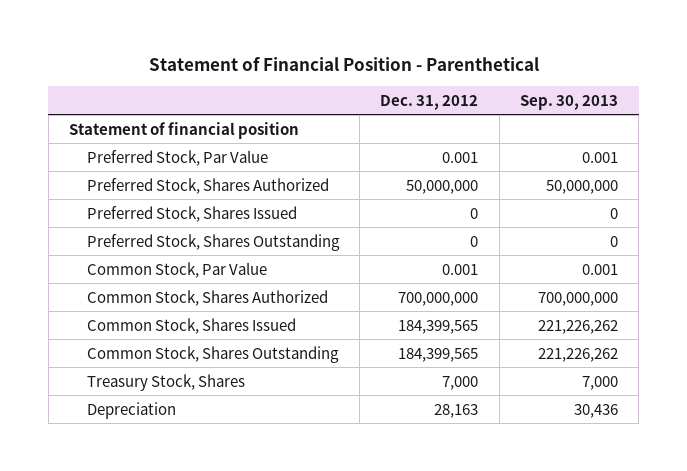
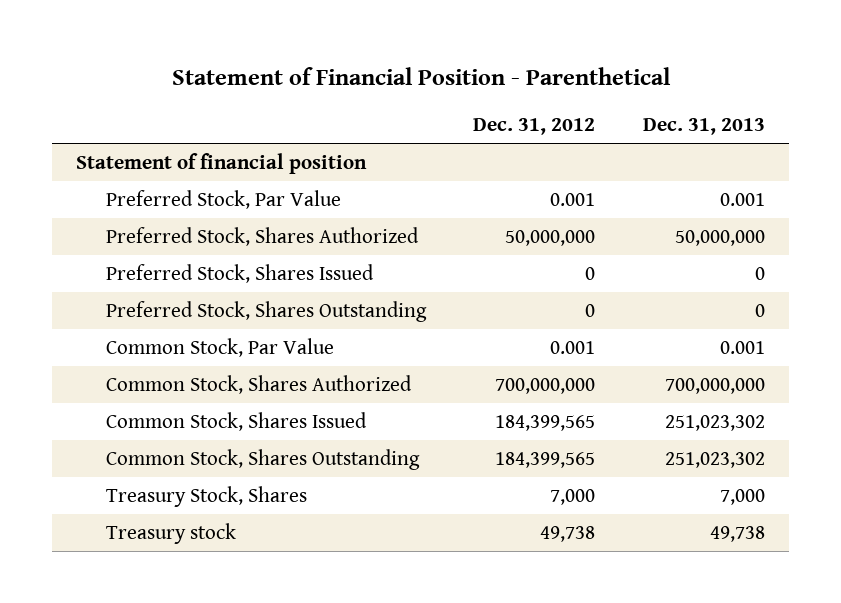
[519,94,618,110] Sep. 30, 2013 -> none
none -> [643,118,766,136] Dec. 31, 2013
[86,401,176,419] Depreciation -> none
none -> [105,523,236,545] Treasury stock

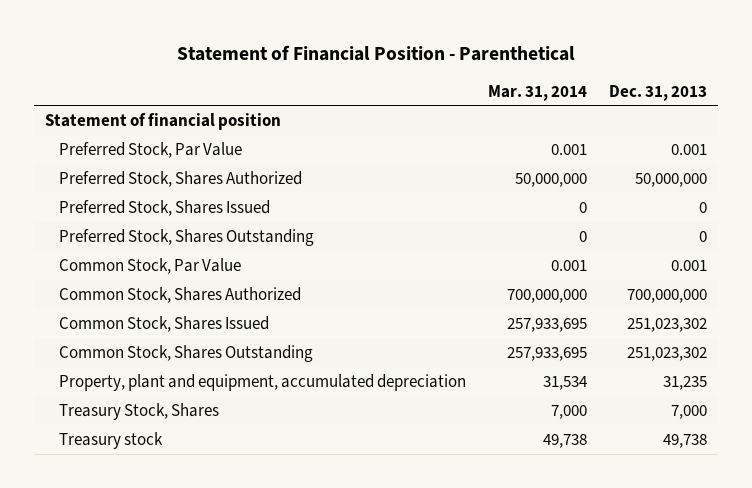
[473,118,596,136] Dec. 31, 2012 -> none
none -> [488,84,588,101] Mar. 31, 2014
none -> [59,373,467,391] Property, plant and equipment, accumulated depreciation

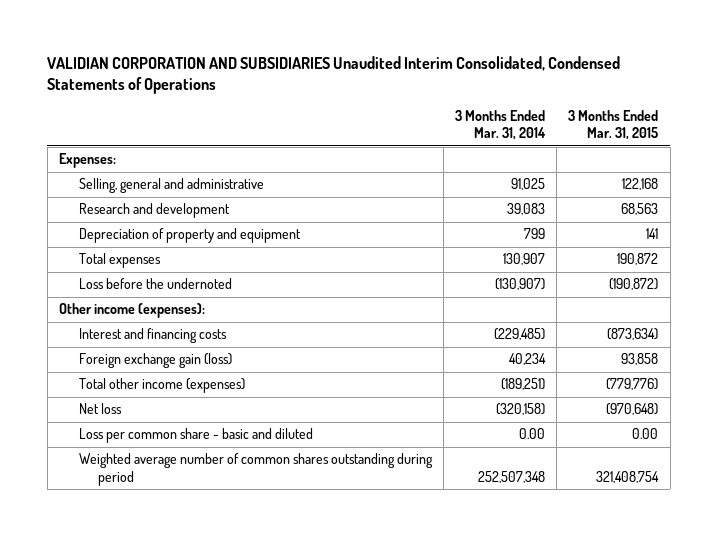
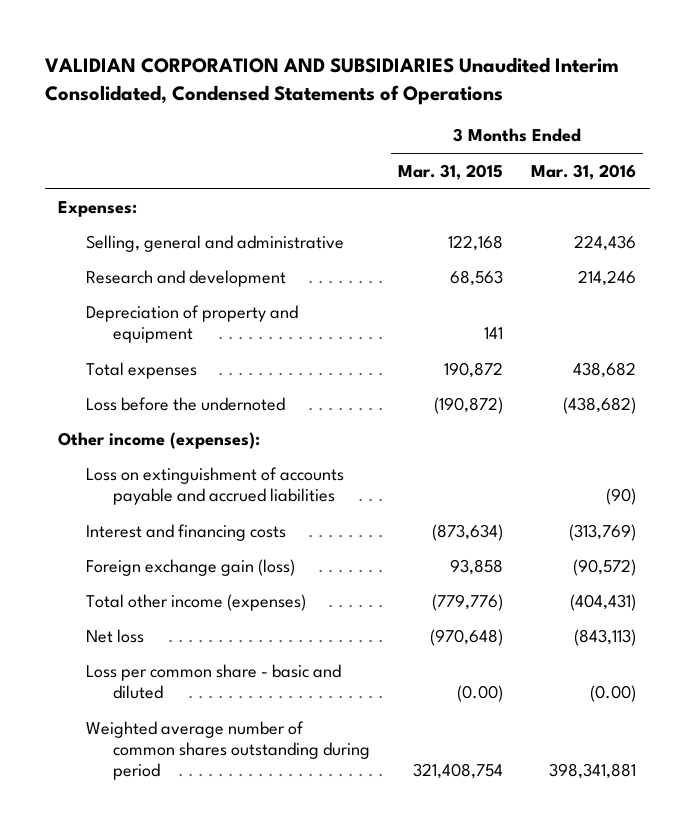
[454,110,546,141] 3 Months Ended Mar. 31, 2014 -> none
none -> [530,163,636,180] Mar. 31, 2016
none -> [85,466,344,505] Loss on extinguishment of accounts payable and accrued liabilities
[632,428,659,440] 0.00 -> [456,684,503,702] (0.00)

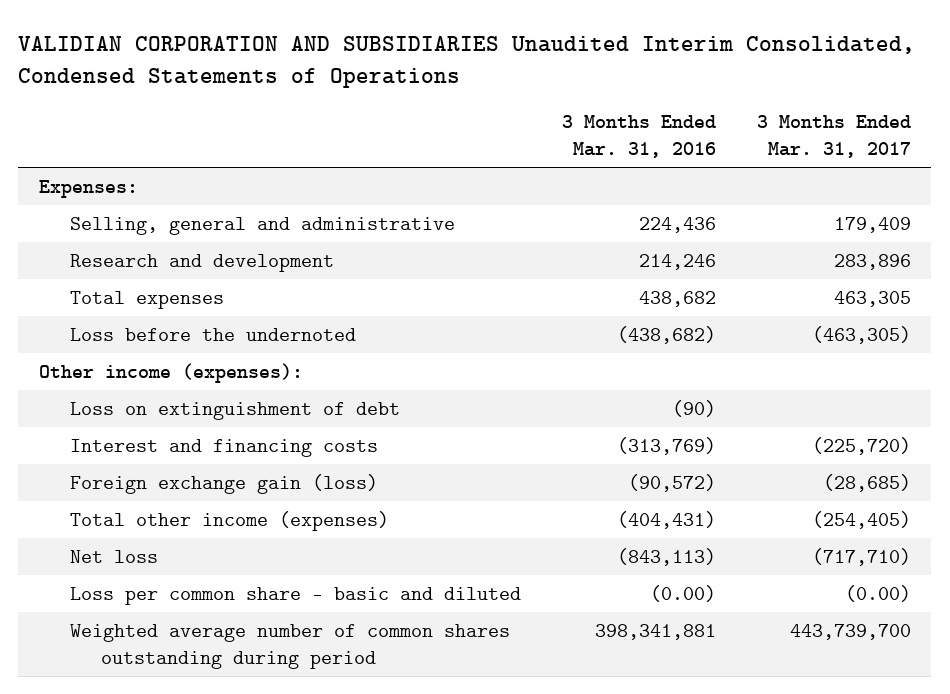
[397,163,503,180] Mar. 31, 2015 -> none
none -> [756,115,911,159] 3 Months Ended Mar. 31, 2017
[85,304,298,343] Depreciation of property and equipment -> none
[85,466,344,505] Loss on extinguishment of accounts payable and accrued liabilities -> [69,401,400,420] Loss on extinguishment of debt

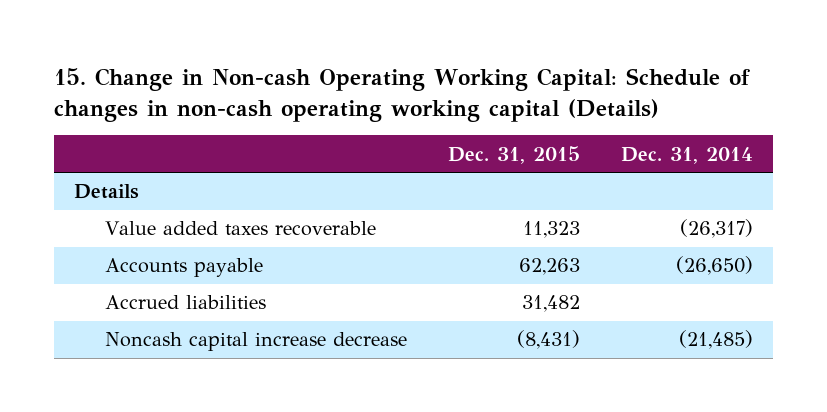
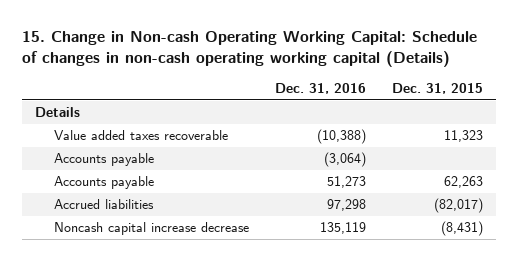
[620,146,753,164] Dec. 31, 2014 -> none
none -> [274,83,366,95] Dec. 31, 2016
none -> [53,153,154,167] Accounts payable
[521,295,580,313] 31,482 -> [433,198,483,214] (82,017)

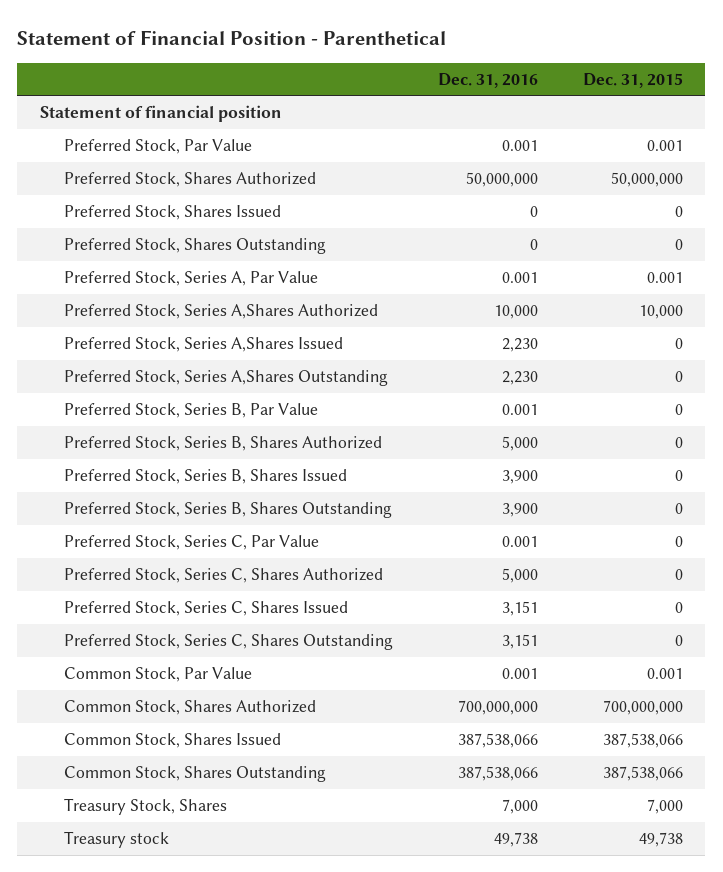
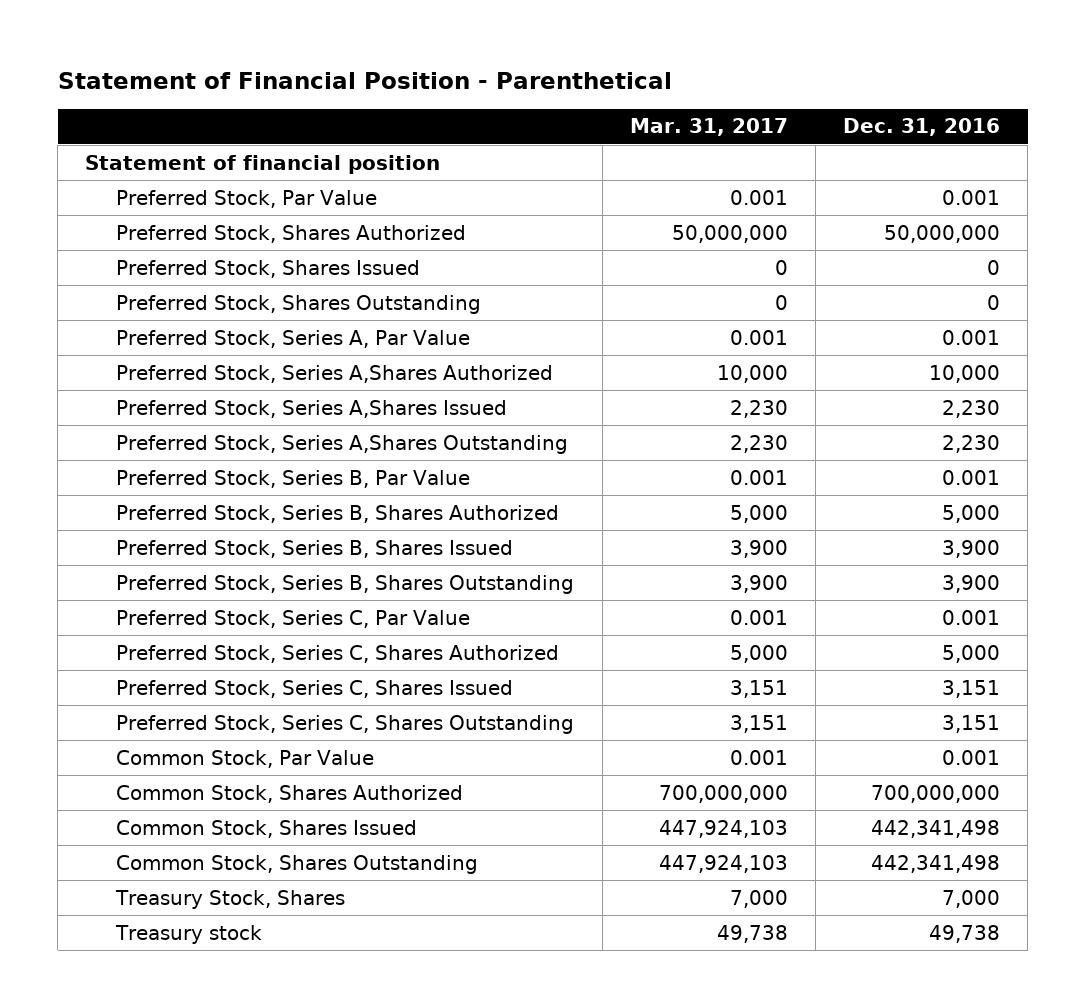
[583,72,684,88] Dec. 31, 2015 -> none
none -> [629,118,788,137] Mar. 31, 2017
[458,733,539,749] 387,538,066 -> [871,819,1001,838] 442,341,498
[458,766,539,782] 387,538,066 -> [871,854,1001,873] 442,341,498

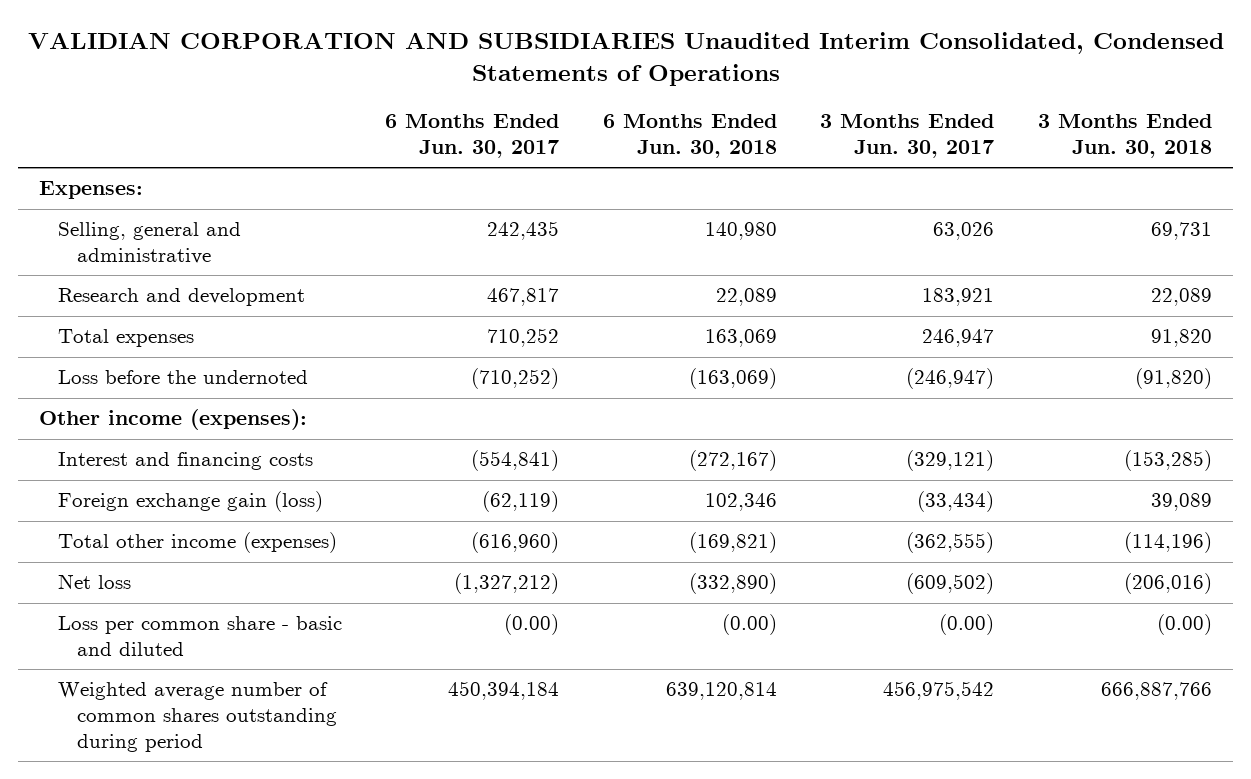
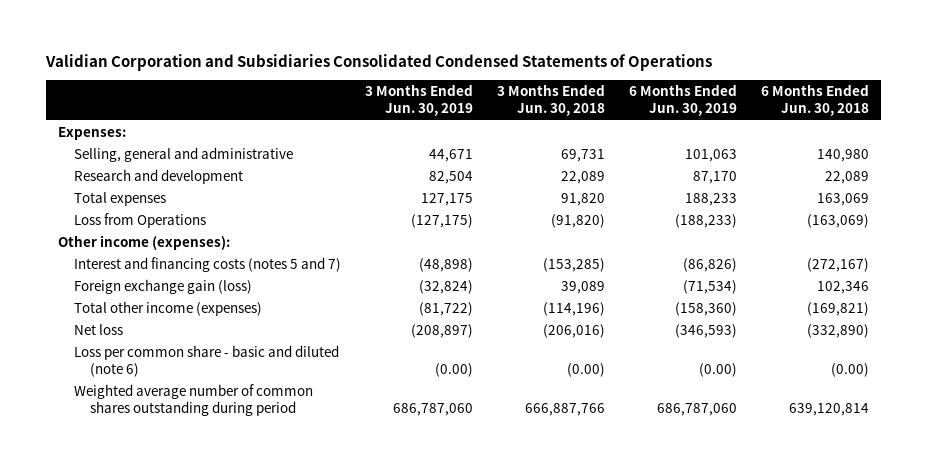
[27,32,1224,86] VALIDIAN CORPORATION AND SUBSIDIARIES Unaudited Interim Consolidated, Condensed Statements of Operations -> [45,53,713,71] Validian Corporation and Subsidiaries Consolidated Condensed Statements of Operations
[385,114,560,158] 6 Months Ended Jun. 30, 2017 -> none
[820,114,995,158] 3 Months Ended Jun. 30, 2017 -> none
none -> [365,84,474,117] 3 Months Ended Jun. 30, 2019
none -> [629,84,738,117] 6 Months Ended Jun. 30, 2019
[58,370,309,385] Loss before the undernoted -> [74,213,207,229] Loss from Operations
[58,452,314,471] Interest and financing costs -> [74,257,342,273] Interest and financing costs (notes 5 and 7)
[58,616,343,657] Loss per common share - basic and diluted -> [74,345,340,378] Loss per common share - basic and diluted (note 6)

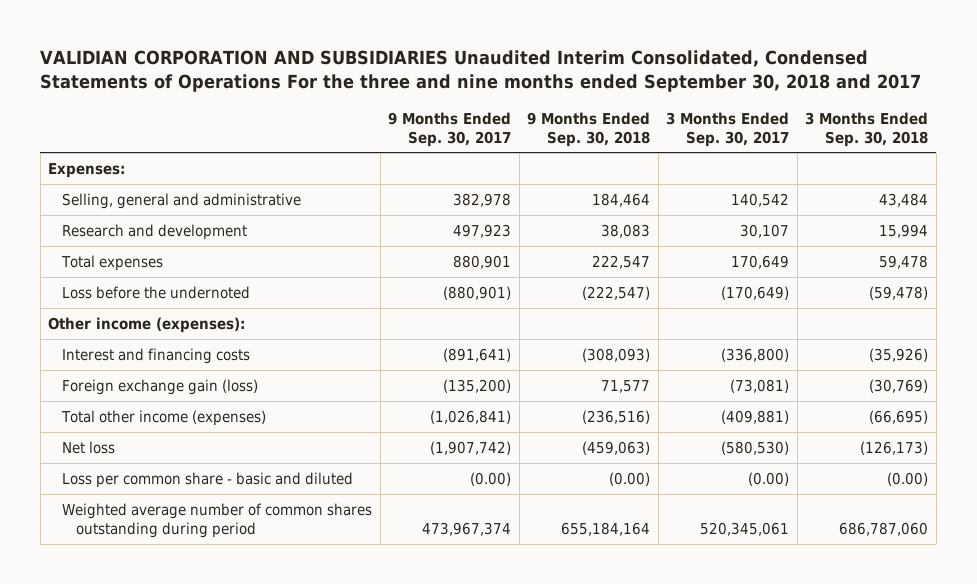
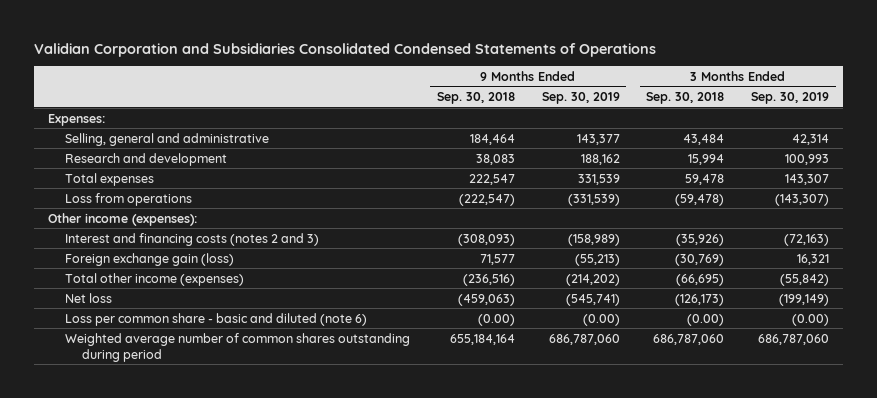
[40,50,922,92] VALIDIAN CORPORATION AND SUBSIDIARIES Unaudited Interim Consolidated, Condensed Statements of Operations For the three and nine months ended September 30, 2018 and 2017 -> [34,42,657,57] Validian Corporation and Subsidiaries Consolidated Condensed Statements of Operations
[388,111,512,147] 9 Months Ended Sep. 30, 2017 -> none
[666,111,790,147] 3 Months Ended Sep. 30, 2017 -> none
none -> [541,92,620,105] Sep. 30, 2019
none -> [751,92,830,105] Sep. 30, 2019
[62,285,251,299] Loss before the undernoted -> [64,192,192,206] Loss from operations
[62,347,251,364] Interest and financing costs -> [64,232,319,246] Interest and financing costs (notes 2 and 3)
[62,471,354,488] Loss per common share - basic and diluted -> [64,312,367,326] Loss per common share - basic and diluted (note 6)

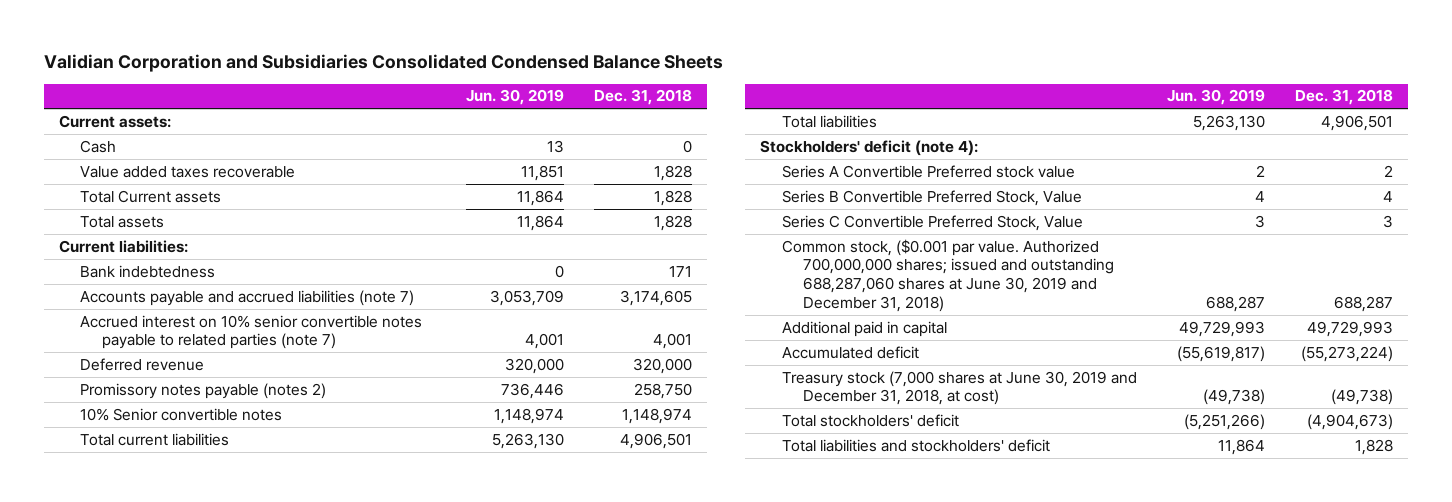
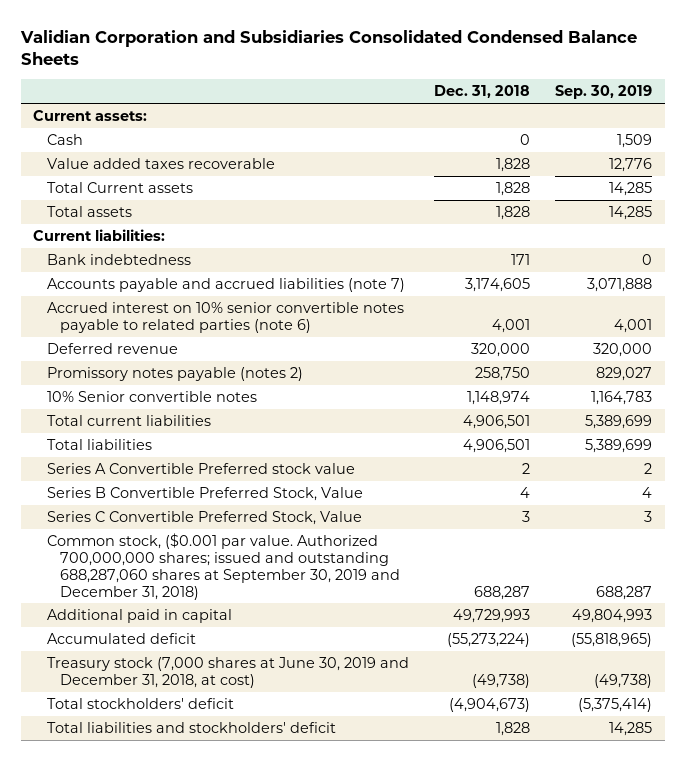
[465,89,564,106] Jun. 30, 2019 -> none
none -> [555,85,653,100] Sep. 30, 2019
[80,314,423,350] Accrued interest on 10% senior convertible notes payable to related parties (note 7) -> [46,301,404,333] Accrued interest on 10% senior convertible notes payable to related parties (note 6)
[760,139,979,156] Stockholders' deficit (note 4): -> none
[781,238,1115,312] Common stock, ($0.001 par value. Authorized 700,000,000 shares; issued and outstanding 688,287,060 shares at June 30, 2019 and December 31, 2018) -> [46,532,400,600] Common stock, ($0.001 par value. Authorized 700,000,000 shares; issued and outstanding 688,287,060 shares at September 30, 2019 and December 31, 2018)

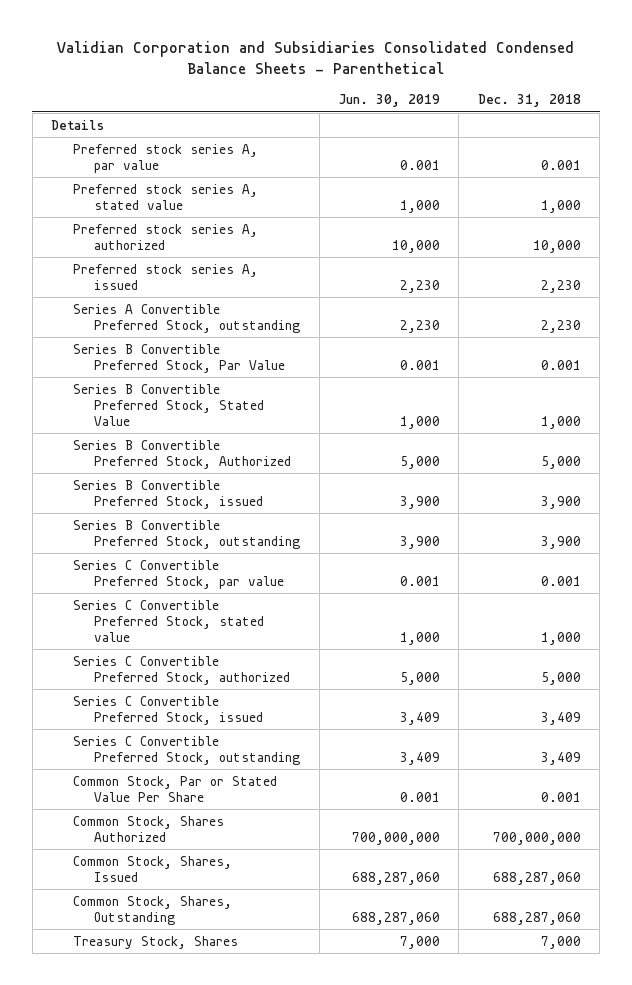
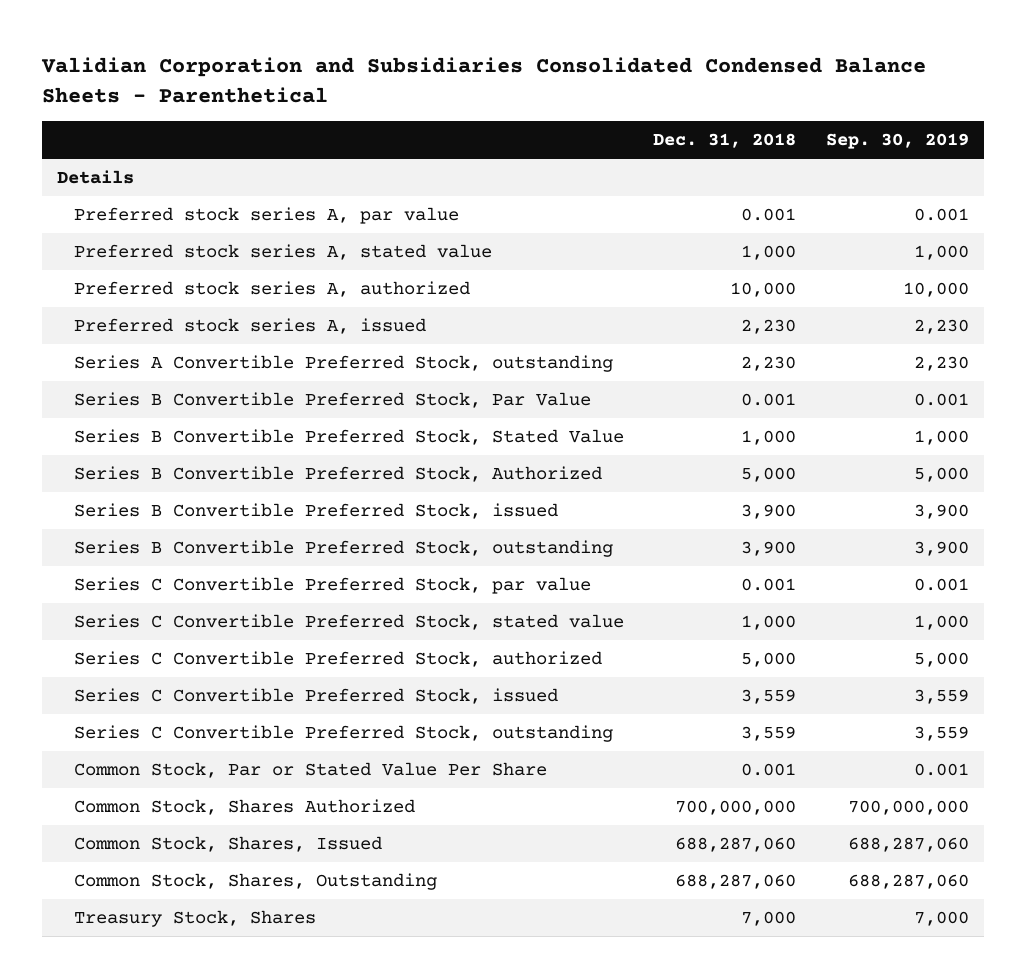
[338,94,440,108] Jun. 30, 2019 -> none
none -> [825,133,969,150] Sep. 30, 2019
[540,711,581,725] 3,409 -> [741,689,797,705] 3,559
[540,751,581,765] 3,409 -> [741,726,797,742] 3,559

